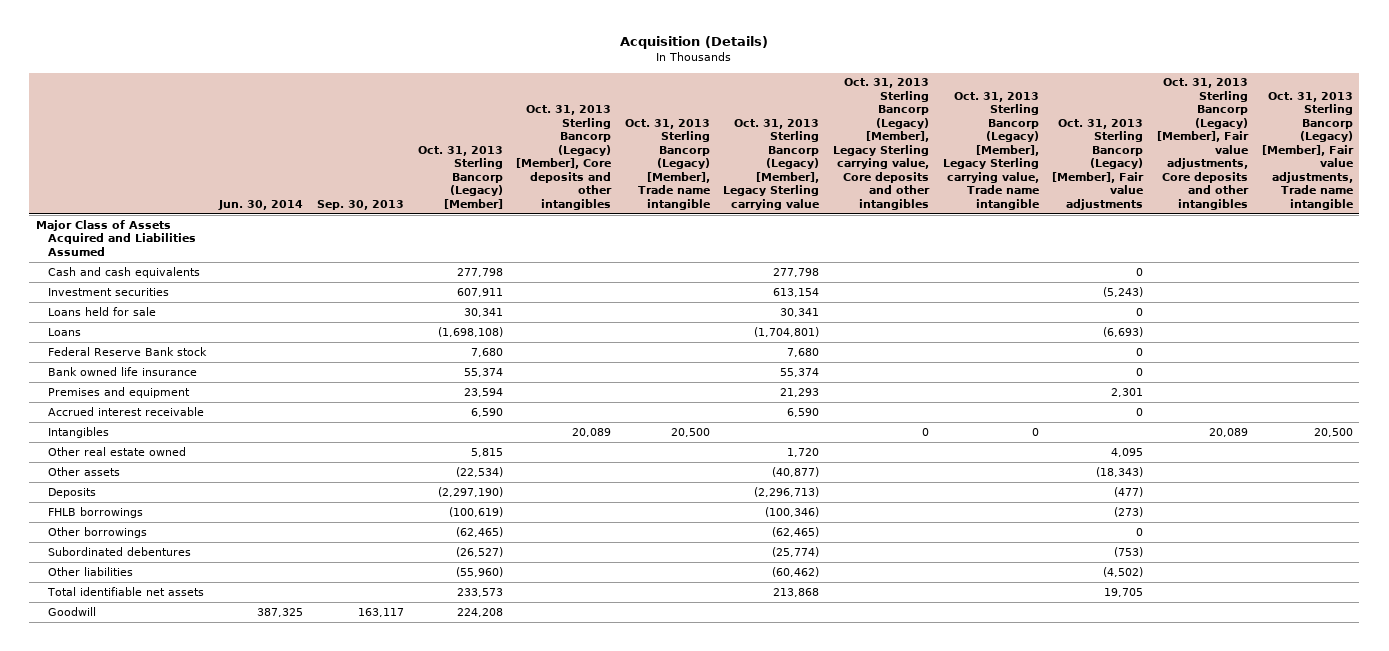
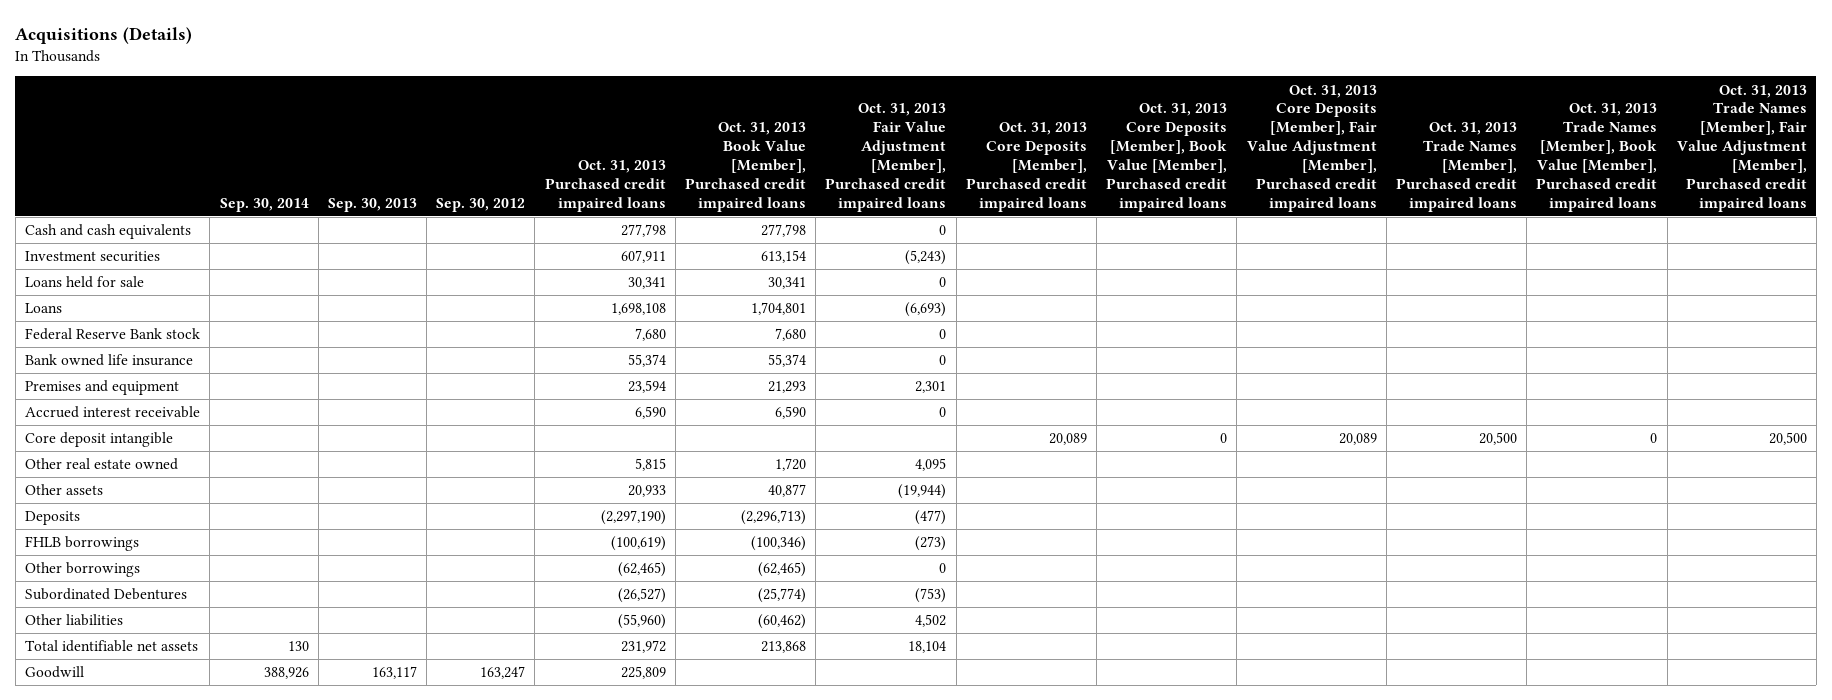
[620,36,769,50] Acquisition (Details) -> [15,26,193,44] Acquisitions (Details)
[218,199,304,210] Jun. 30, 2014 -> none
[417,145,503,209] Oct. 31, 2013 Sterling Bancorp (Legacy) [Member] -> none
[516,105,613,210] Oct. 31, 2013 Sterling Bancorp (Legacy) [Member], Core deposits and other intangibles -> none
[624,118,710,210] Oct. 31, 2013 Sterling Bancorp (Legacy) [Member], Trade name intangible -> none
[723,118,820,210] Oct. 31, 2013 Sterling Bancorp (Legacy) [Member], Legacy Sterling carrying value -> none
[833,78,931,210] Oct. 31, 2013 Sterling Bancorp (Legacy) [Member], Legacy Sterling carrying value, Core deposits and other intangibles -> none
[942,91,1039,210] Oct. 31, 2013 Sterling Bancorp (Legacy) [Member], Legacy Sterling carrying value, Trade name intangible -> none
[1052,118,1145,210] Oct. 31, 2013 Sterling Bancorp (Legacy) [Member], Fair value adjustments -> none
[1156,78,1249,210] Oct. 31, 2013 Sterling Bancorp (Legacy) [Member], Fair value adjustments, Core deposits and other intangibles -> none
[1261,91,1354,210] Oct. 31, 2013 Sterling Bancorp (Legacy) [Member], Fair value adjustments, Trade name intangible -> none
none -> [219,197,309,212] Sep. 30, 2014
none -> [436,197,526,212] Sep. 30, 2012
none -> [544,159,666,212] Oct. 31, 2013 Purchased credit impaired loans
none -> [685,122,807,212] Oct. 31, 2013 Book Value [Member], Purchased credit impaired loans
none -> [825,103,947,212] Oct. 31, 2013 Fair Value Adjustment [Member], Purchased credit impaired loans
none -> [965,122,1087,212] Oct. 31, 2013 Core Deposits [Member], Purchased credit impaired loans
none -> [1106,103,1228,212] Oct. 31, 2013 Core Deposits [Member], Book Value [Member], Purchased credit impaired loans
none -> [1246,84,1377,212] Oct. 31, 2013 Core Deposits [Member], Fair Value Adjustment [Member], Purchased credit impaired loans
none -> [1395,122,1517,212] Oct. 31, 2013 Trade Names [Member], Purchased credit impaired loans
none -> [1536,103,1658,212] Oct. 31, 2013 Trade Names [Member], Book Value [Member], Purchased credit impaired loans
none -> [1676,84,1807,212] Oct. 31, 2013 Trade Names [Member], Fair Value Adjustment [Member], Purchased credit impaired loans
[35,219,196,256] Major Class of Assets Acquired and Liabilities Assumed -> none
[47,426,109,438] Intangibles -> [25,432,174,448] Core deposit intangible
[47,546,191,556] Subordinated debentures -> [25,588,188,601] Subordinated Debentures

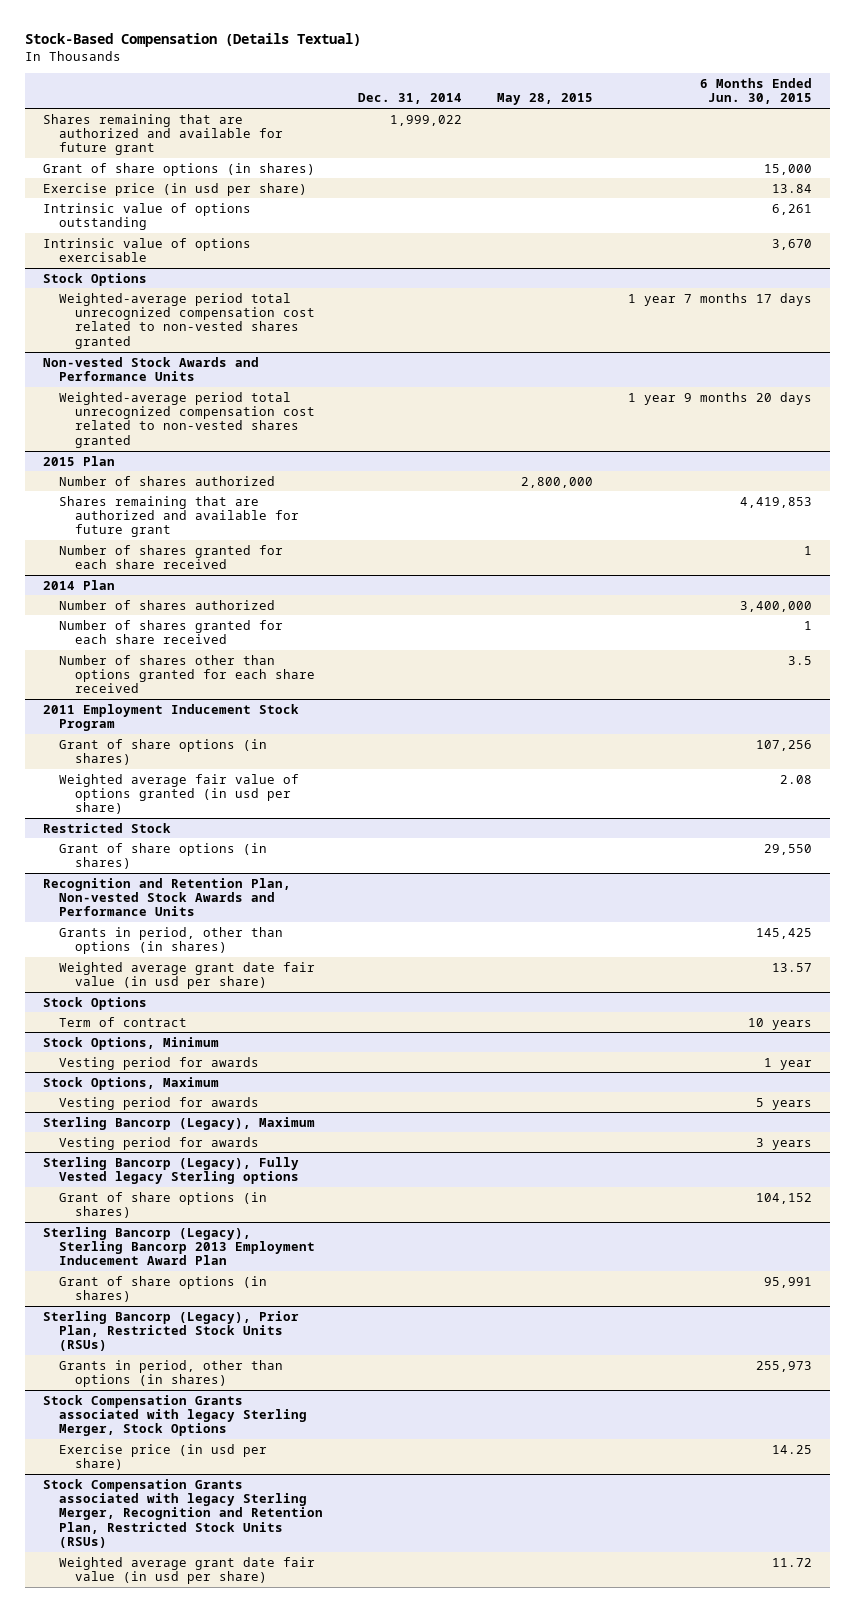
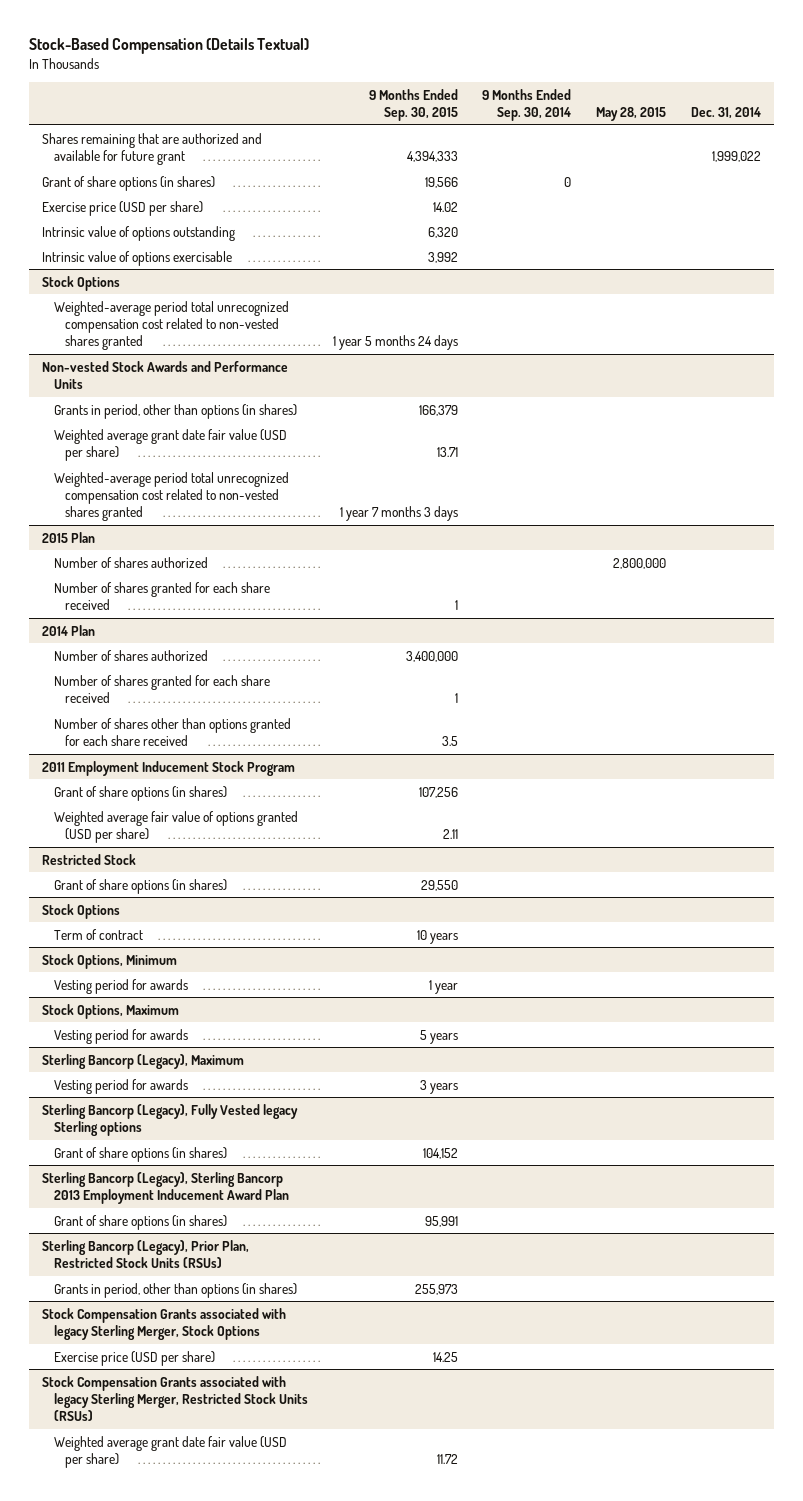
[700,78,813,105] 6 Months Ended Jun. 30, 2015 -> none
none -> [368,88,458,122] 9 Months Ended Sep. 30, 2015
none -> [482,88,572,122] 9 Months Ended Sep. 30, 2014
[42,182,307,196] Exercise price (in usd per share) -> [41,200,203,216] Exercise price (USD per share)
none -> [53,403,297,419] Grants in period, other than options (in shares)
none -> [53,428,287,461] Weighted average grant date fair value (USD per share)
[58,495,300,538] Shares remaining that are authorized and available for future grant -> none
[58,773,299,815] Weighted average fair value of options granted (in usd per share) -> [53,810,298,843] Weighted average fair value of options granted (USD per share)
[42,877,291,917] Recognition and Retention Plan, Non-vested Stock Awards and Performance Units -> none
[58,926,283,955] Grants in period, other than options (in shares) -> none
[58,961,315,990] Weighted average grant date fair value (in usd per share) -> none
[58,1443,267,1471] Exercise price (in usd per share) -> [53,1350,215,1366] Exercise price (USD per share)
[42,1478,323,1549] Stock Compensation Grants associated with legacy Sterling Merger, Recognition and Retention Plan, Restricted Stock Units (RSUs) -> [41,1375,308,1422] Stock Compensation Grants associated with legacy Sterling Merger, Restricted Stock Units (RSUs)
[58,1556,315,1585] Weighted average grant date fair value (in usd per share) -> [53,1435,287,1468] Weighted average grant date fair value (USD per share)

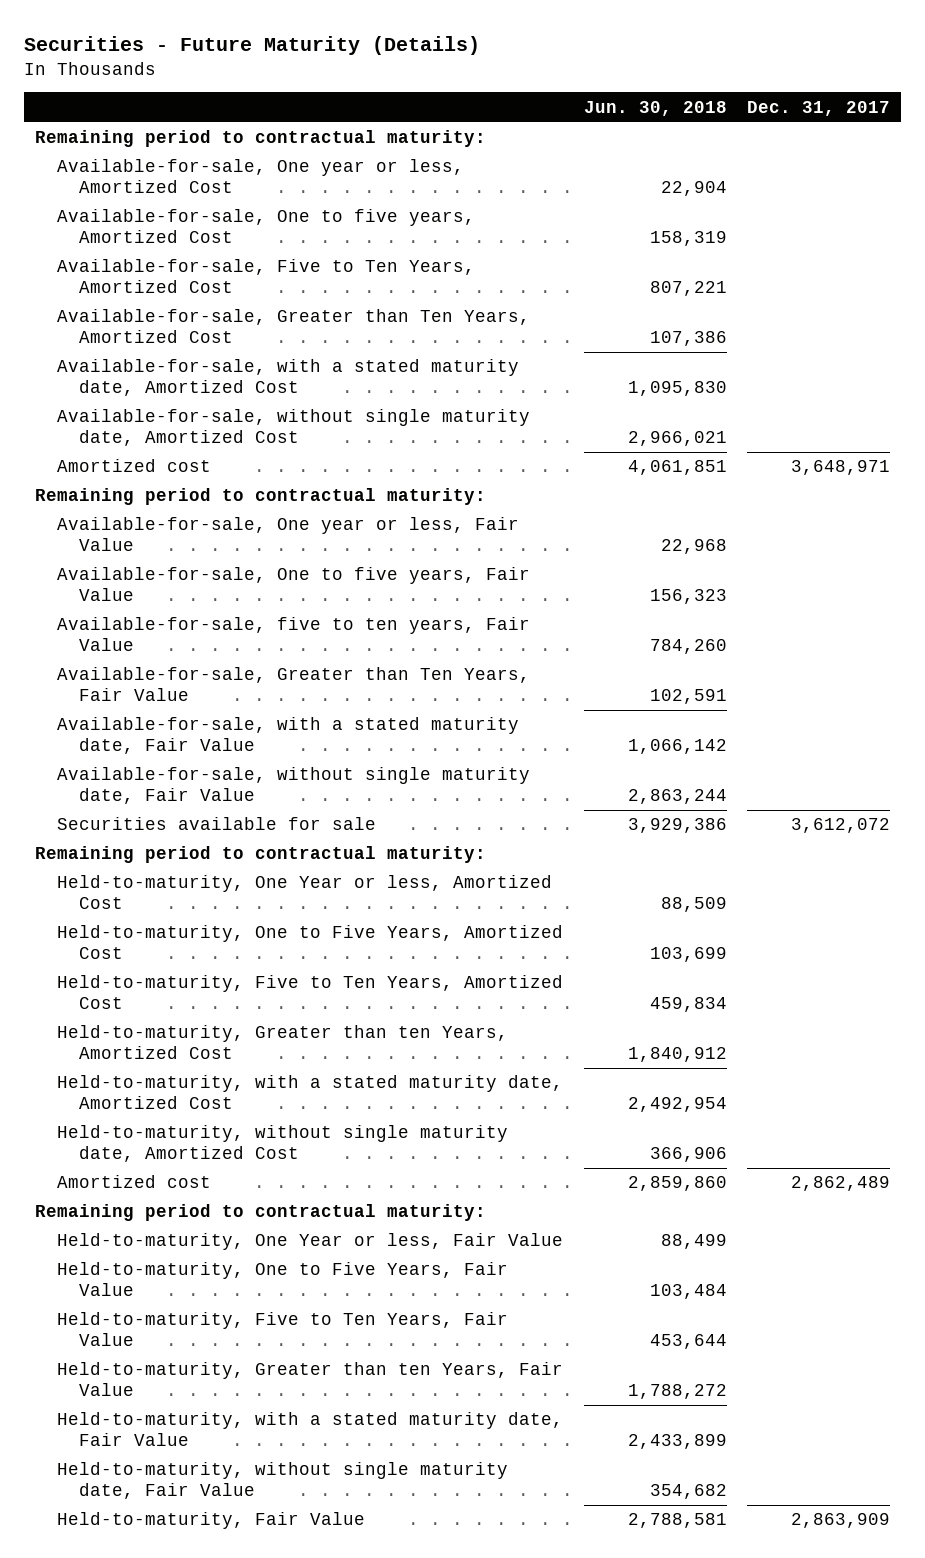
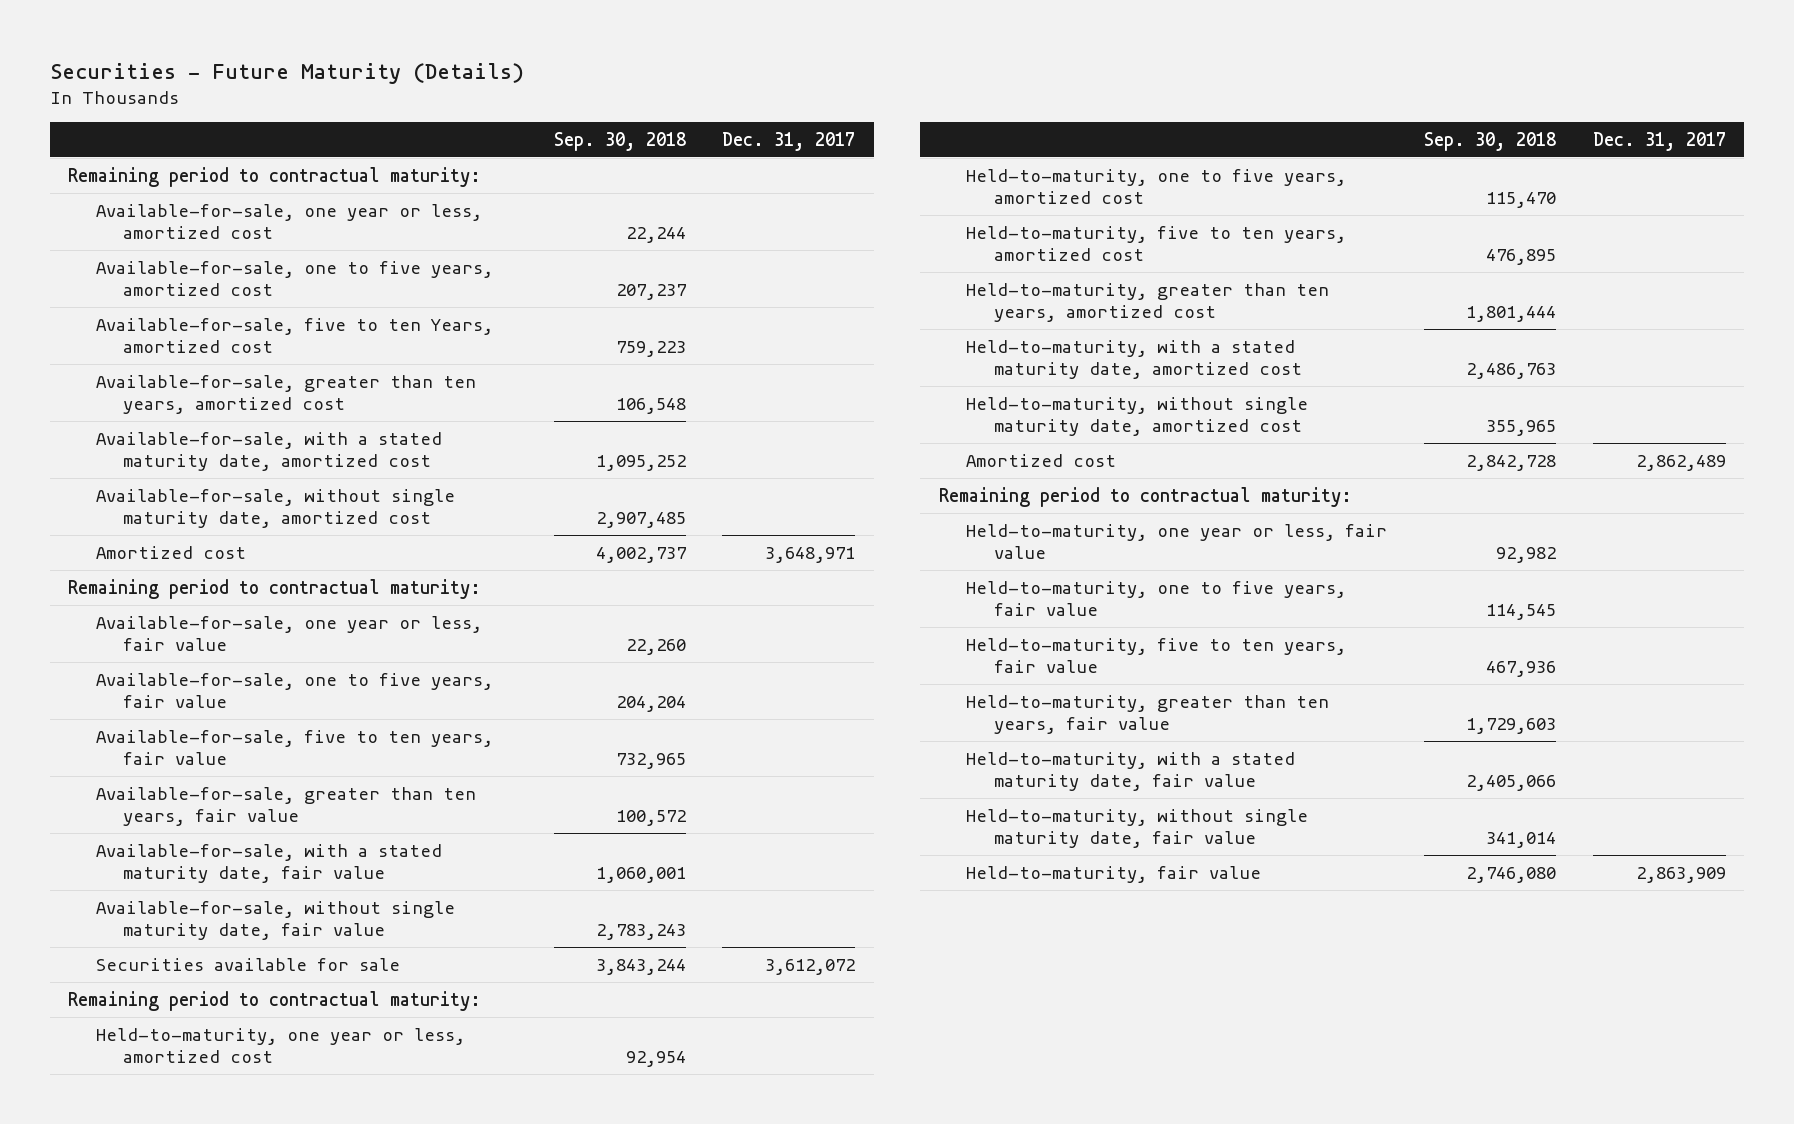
[583,100,727,116] Jun. 30, 2018 -> none
none -> [553,131,686,151] Sep. 30, 2018
[56,159,464,193] Available-for-sale, One year or less, Amortized Cost -> [95,203,482,239] Available-for-sale, one year or less, amortized cost
[56,209,475,243] Available-for-sale, One to five years, Amortized Cost -> [95,260,493,296] Available-for-sale, one to five years, amortized cost
[56,259,475,293] Available-for-sale, Five to Ten Years, Amortized Cost -> [95,317,493,353] Available-for-sale, five to ten Years, amortized cost
[56,309,530,343] Available-for-sale, Greater than Ten Years, Amortized Cost -> [95,374,476,414] Available-for-sale, greater than ten years, amortized cost
[56,359,519,396] Available-for-sale, with a stated maturity date, Amortized Cost -> [95,431,442,471] Available-for-sale, with a stated maturity date, amortized cost
[56,409,530,446] Available-for-sale, without single maturity date, Amortized Cost -> [95,488,455,528] Available-for-sale, without single maturity date, amortized cost
[56,517,519,551] Available-for-sale, One year or less, Fair Value -> [95,615,482,651] Available-for-sale, one year or less, fair value
[56,567,530,601] Available-for-sale, One to five years, Fair Value -> [95,672,493,708] Available-for-sale, one to five years, fair value
[56,617,530,651] Available-for-sale, five to ten years, Fair Value -> [95,729,493,765] Available-for-sale, five to ten years, fair value
[56,667,530,701] Available-for-sale, Greater than Ten Years, Fair Value -> [95,786,476,826] Available-for-sale, greater than ten years, fair value
[56,717,519,754] Available-for-sale, with a stated maturity date, Fair Value -> [95,843,442,883] Available-for-sale, with a stated maturity date, fair value
[56,767,530,804] Available-for-sale, without single maturity date, Fair Value -> [95,900,455,940] Available-for-sale, without single maturity date, fair value
[56,875,552,909] Held-to-maturity, One Year or less, Amortized Cost -> [95,1027,465,1063] Held-to-maturity, one year or less, amortized cost
[56,925,563,959] Held-to-maturity, One to Five Years, Amortized Cost -> [966,168,1347,204] Held-to-maturity, one to five years, amortized cost
[56,975,563,1009] Held-to-maturity, Five to Ten Years, Amortized Cost -> [966,225,1347,261] Held-to-maturity, five to ten years, amortized cost
[56,1025,508,1059] Held-to-maturity, Greater than ten Years, Amortized Cost -> [966,282,1330,322] Held-to-maturity, greater than ten years, amortized cost
[56,1075,563,1109] Held-to-maturity, with a stated maturity date, Amortized Cost -> [966,339,1302,379] Held-to-maturity, with a stated maturity date, amortized cost
[56,1125,508,1162] Held-to-maturity, without single maturity date, Amortized Cost -> [966,396,1309,436] Held-to-maturity, without single maturity date, amortized cost
[56,1233,563,1251] Held-to-maturity, One Year or less, Fair Value -> [966,523,1388,559] Held-to-maturity, one year or less, fair value
[56,1262,508,1296] Held-to-maturity, One to Five Years, Fair Value -> [966,580,1347,616] Held-to-maturity, one to five years, fair value
[56,1312,508,1346] Held-to-maturity, Five to Ten Years, Fair Value -> [966,637,1347,673] Held-to-maturity, five to ten years, fair value
[56,1362,563,1396] Held-to-maturity, Greater than ten Years, Fair Value -> [966,694,1330,734] Held-to-maturity, greater than ten years, fair value
[56,1412,563,1446] Held-to-maturity, with a stated maturity date, Fair Value -> [966,751,1296,791] Held-to-maturity, with a stated maturity date, fair value
[56,1462,508,1499] Held-to-maturity, without single maturity date, Fair Value -> [966,808,1309,848] Held-to-maturity, without single maturity date, fair value
[56,1512,365,1530] Held-to-maturity, Fair Value -> [966,865,1262,883] Held-to-maturity, fair value

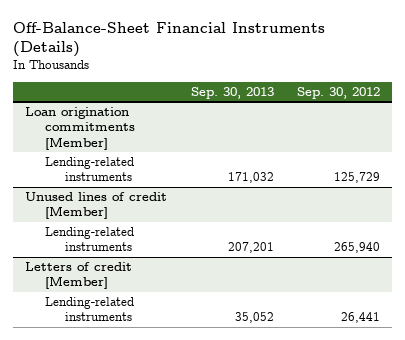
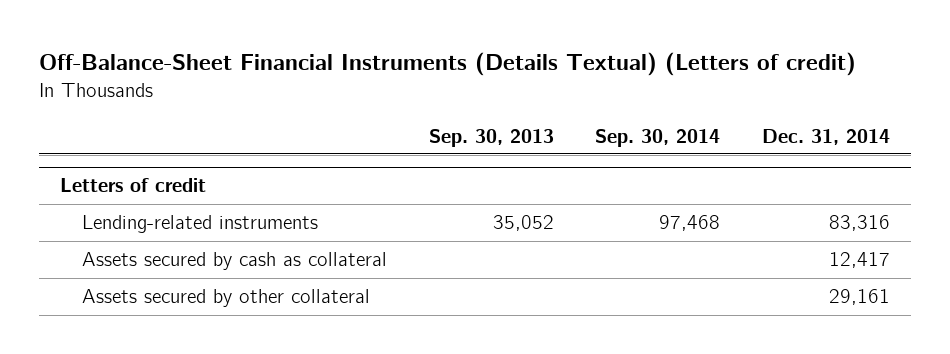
[12,21,325,58] Off-Balance-Sheet Financial Instruments (Details) -> [39,52,857,77] Off-Balance-Sheet Financial Instruments (Details Textual) (Letters of credit)
[297,86,381,99] Sep. 30, 2012 -> none
none -> [595,128,721,147] Sep. 30, 2014
none -> [761,128,890,145] Dec. 31, 2014
[24,107,136,150] Loan origination commitments [Member] -> none
[45,157,135,182] Lending-related instruments -> none
[24,192,167,220] Unused lines of credit [Member] -> none
[45,227,135,252] Lending-related instruments -> none
[24,262,132,290] Letters of credit [Member] -> [59,178,206,193] Letters of credit
none -> [82,252,388,271] Assets secured by cash as collateral
none -> [82,289,371,308] Assets secured by other collateral

